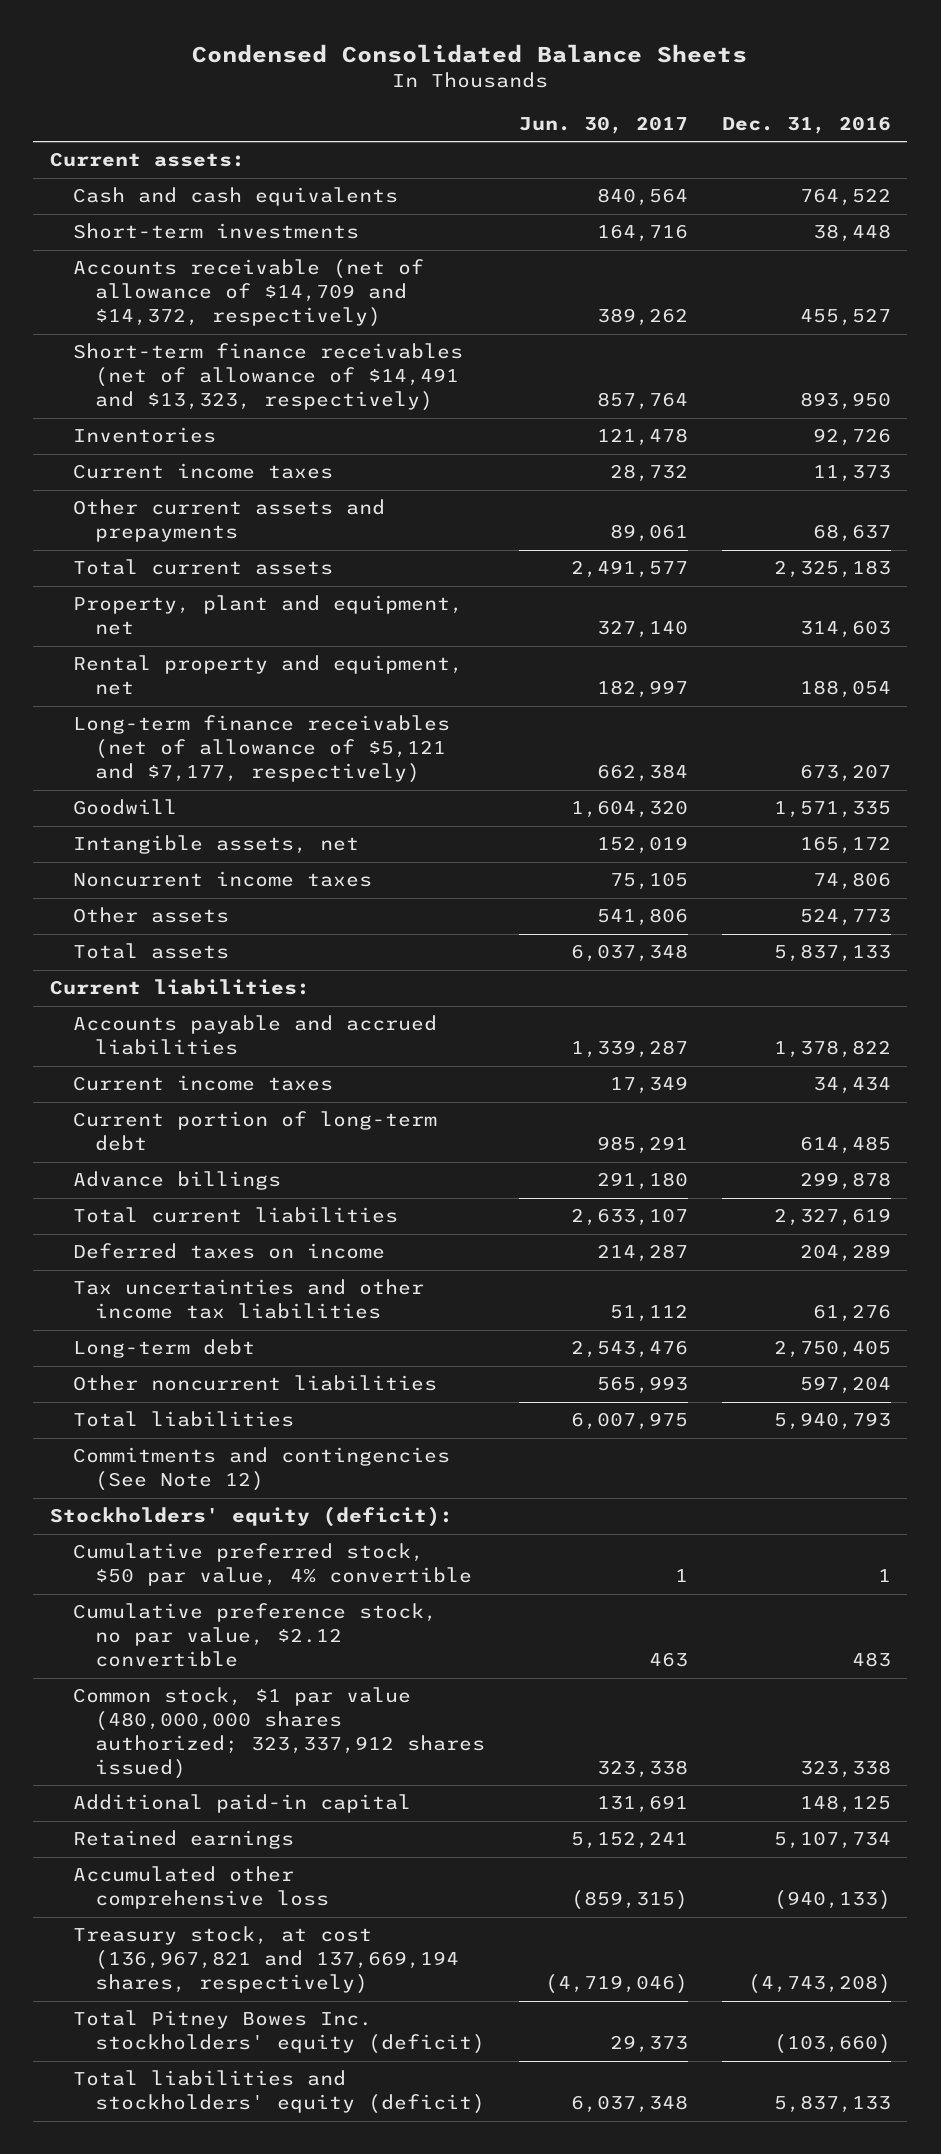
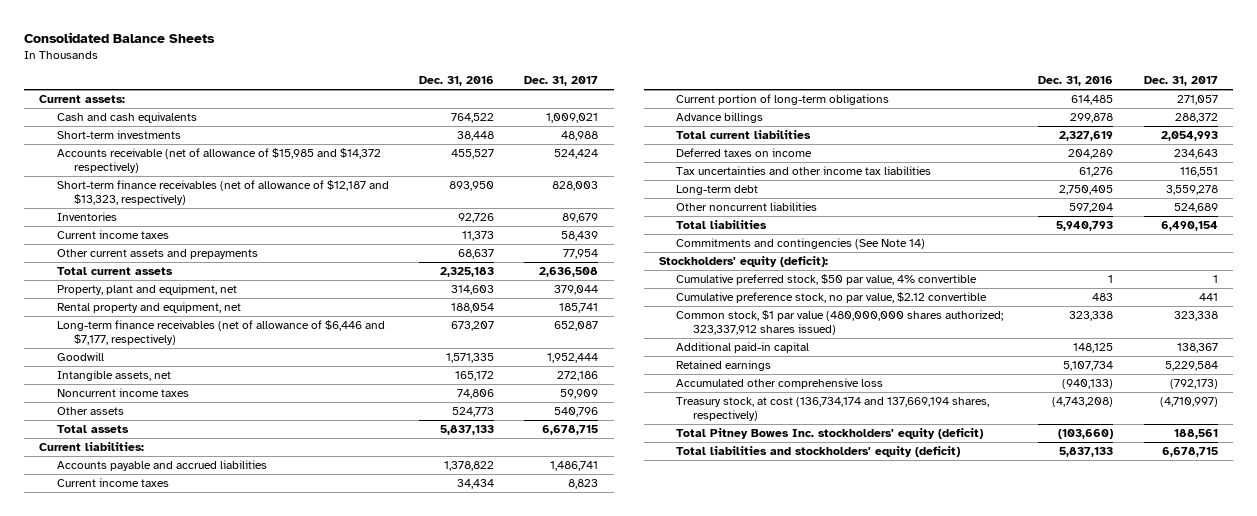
[192,43,748,63] Condensed Consolidated Balance Sheets -> [24,32,216,44] Consolidated Balance Sheets
[518,115,688,134] Jun. 30, 2017 -> none
none -> [524,76,599,87] Dec. 31, 2017
[72,259,424,328] Accounts receivable (net of allowance of $14,709 and $14,372, respectively) -> [56,148,381,174] Accounts receivable (net of allowance of $15,985 and $14,372 respectively)
[72,343,463,412] Short-term finance receivables (net of allowance of $14,491 and $13,323, respectively) -> [56,180,389,206] Short-term finance receivables (net of allowance of $12,187 and $13,323, respectively)
[72,715,450,784] Long-term finance receivables (net of allowance of $5,121 and $7,177, respectively) -> [56,320,385,346] Long-term finance receivables (net of allowance of $6,446 and $7,177, respectively)
[72,1111,437,1152] Current portion of long-term debt -> [675,94,889,106] Current portion of long-term obligations
[72,1447,450,1492] Commitments and contingencies (See Note 12) -> [675,238,925,250] Commitments and contingencies (See Note 14)
[72,1926,460,1995] Treasury stock, at cost (136,967,821 and 137,669,194 shares, respectively) -> [675,397,989,422] Treasury stock, at cost (136,734,174 and 137,669,194 shares, respectively)

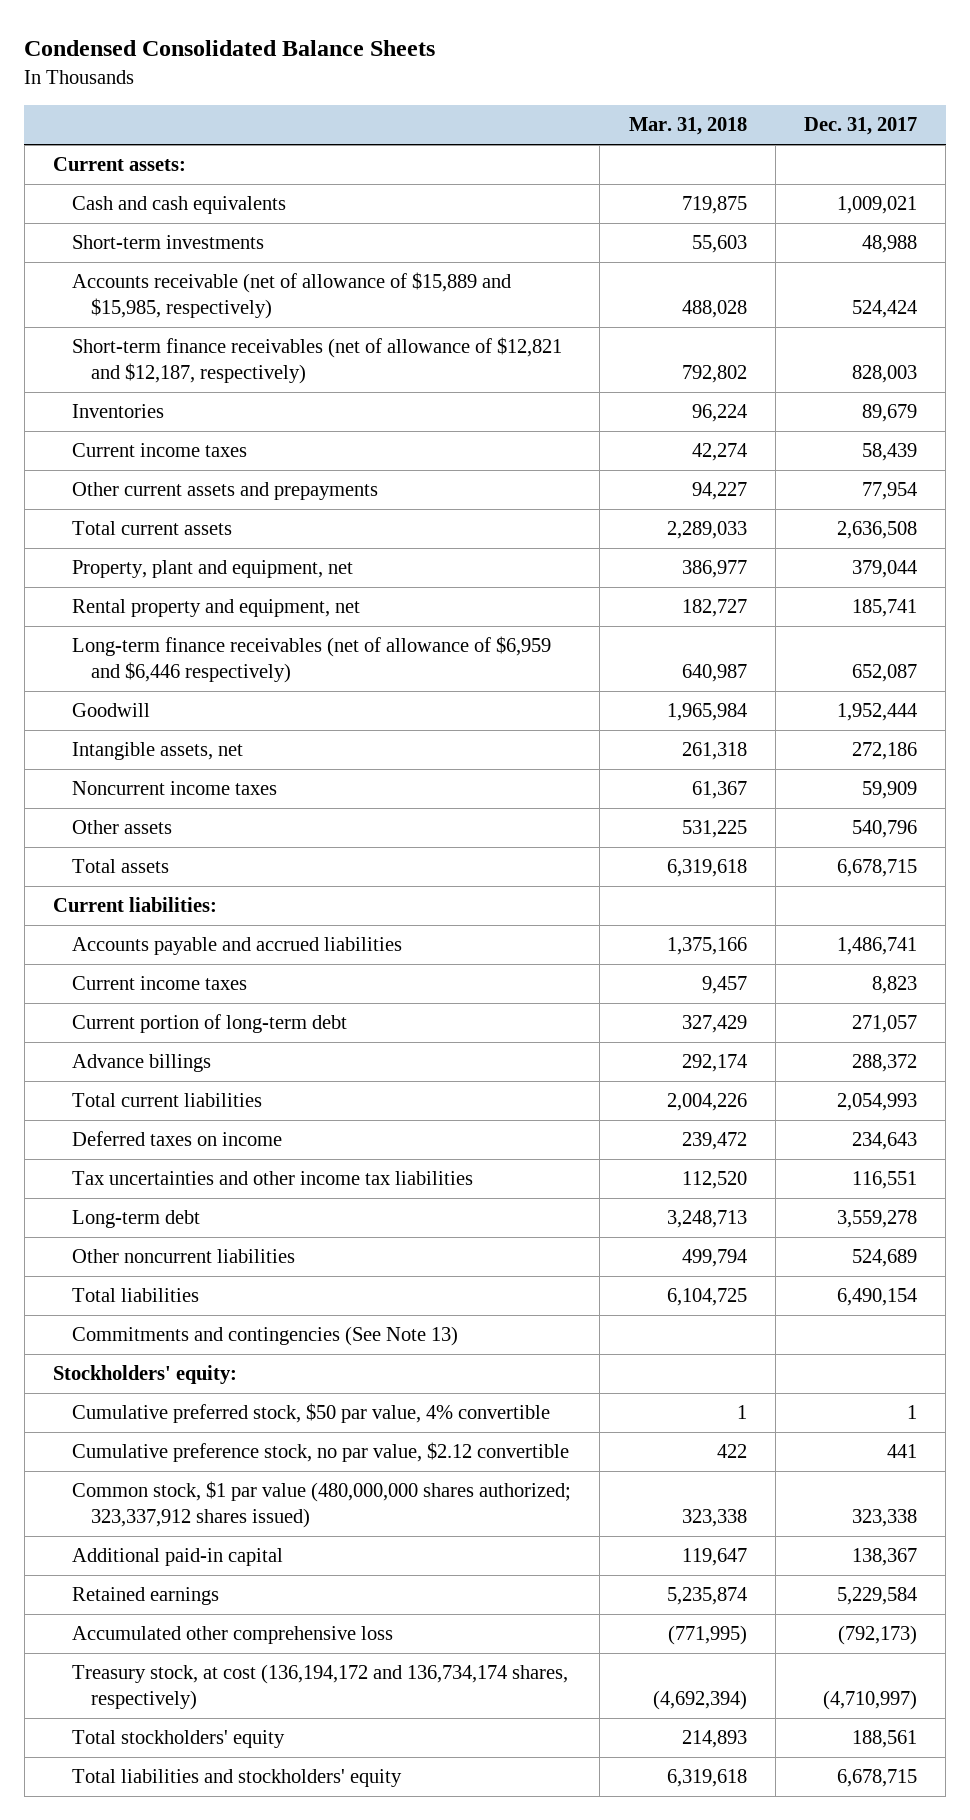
[24,32,216,44] Consolidated Balance Sheets -> [24,40,436,57] Condensed Consolidated Balance Sheets
[418,76,494,87] Dec. 31, 2016 -> none
none -> [628,117,747,136] Mar. 31, 2018
[56,148,381,174] Accounts receivable (net of allowance of $15,985 and $14,372 respectively) -> [72,272,512,319] Accounts receivable (net of allowance of $15,889 and $15,985, respectively)
[56,180,389,206] Short-term finance receivables (net of allowance of $12,187 and $13,323, respectively) -> [72,337,563,384] Short-term finance receivables (net of allowance of $12,821 and $12,187, respectively)
[56,320,385,346] Long-term finance receivables (net of allowance of $6,446 and $7,177, respectively) -> [72,636,552,683] Long-term finance receivables (net of allowance of $6,959 and $6,446 respectively)
[675,94,889,106] Current portion of long-term obligations -> [72,1014,348,1034] Current portion of long-term debt
[675,238,925,250] Commitments and contingencies (See Note 14) -> [72,1326,459,1347] Commitments and contingencies (See Note 13)
[658,256,828,268] Stockholders' equity (deficit): -> [53,1365,238,1385] Stockholders' equity:
[675,397,989,422] Treasury stock, at cost (136,734,174 and 137,669,194 shares, respectively) -> [72,1664,569,1710] Treasury stock, at cost (136,194,172 and 136,734,174 shares, respectively)
[675,428,983,440] Total Pitney Bowes Inc. stockholders' equity (deficit) -> [72,1730,286,1749] Total stockholders' equity
[675,446,960,458] Total liabilities and stockholders' equity (deficit) -> [72,1769,403,1788] Total liabilities and stockholders' equity

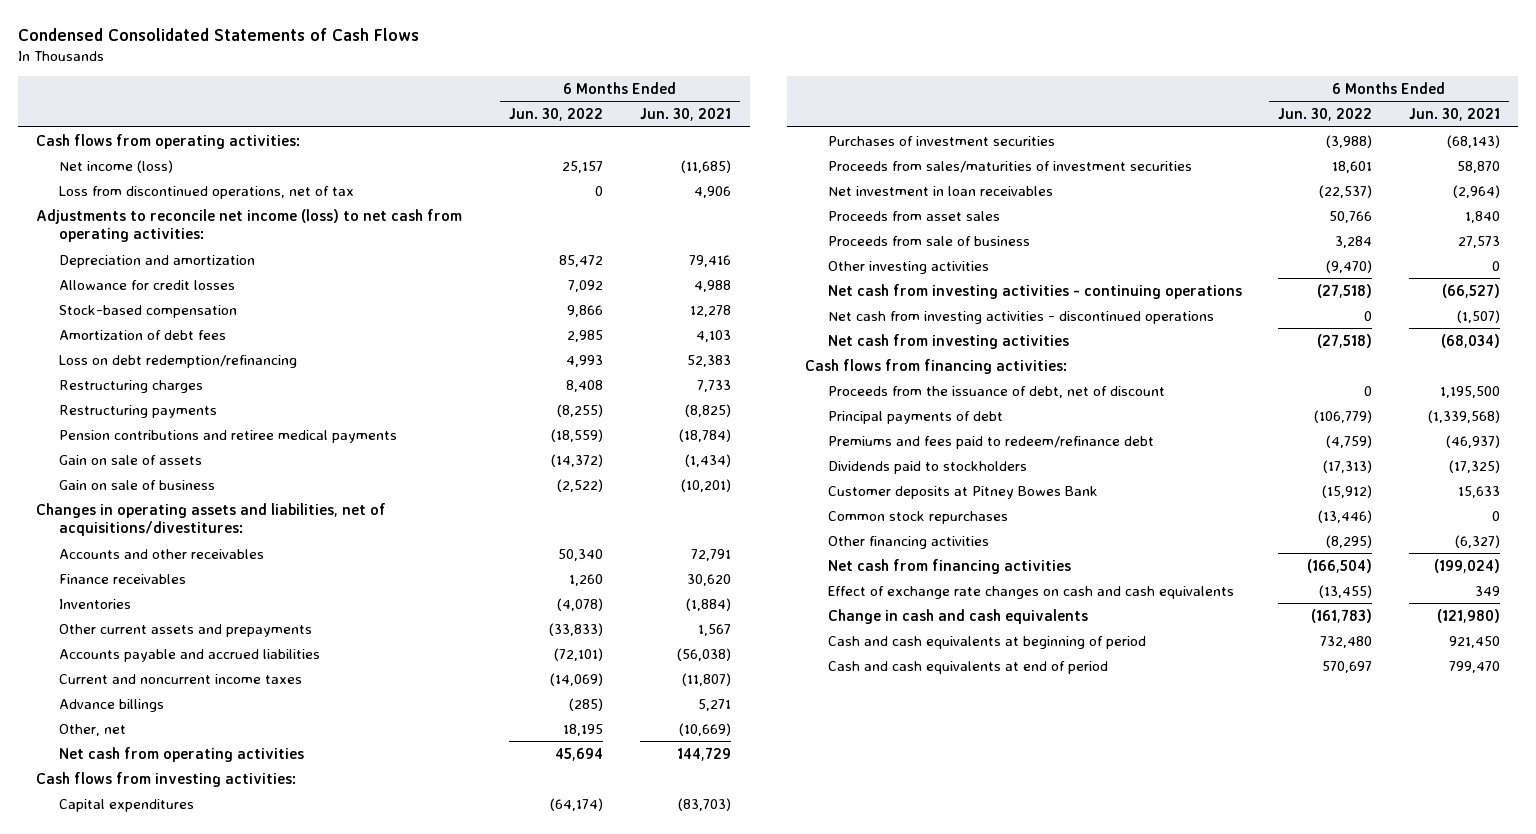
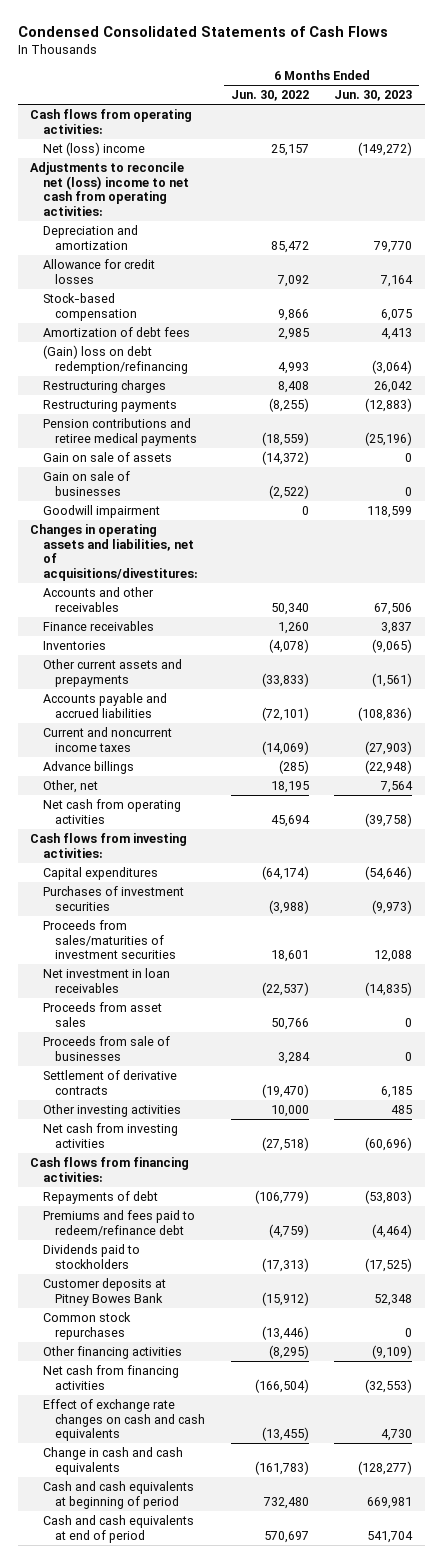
[640,108,732,122] Jun. 30, 2021 -> none
none -> [334,90,413,102] Jun. 30, 2023
[58,185,354,199] Loss from discontinued operations, net of tax -> none
[58,159,173,173] Net income (loss) -> [42,141,145,156] Net (loss) income
[36,208,463,243] Adjustments to reconcile net income (loss) to net cash from operating activities: -> [30,161,189,217] Adjustments to reconcile net (loss) income to net cash from operating activities:
[58,354,297,368] Loss on debt redemption/refinancing -> [42,344,188,374] (Gain) loss on debt redemption/refinancing
[58,479,215,490] Gain on sale of business -> [42,470,130,496] Gain on sale of businesses
none -> [42,504,160,518] Goodwill impairment
[827,283,1242,299] Net cash from investing activities - continuing operations -> none
[827,310,1214,324] Net cash from investing activities - discontinued operations -> none
[827,235,1030,246] Proceeds from sale of business -> [42,1035,170,1061] Proceeds from sale of businesses
none -> [42,1069,177,1095] Settlement of derivative contracts
[1326,259,1373,273] (9,470) -> [270,1104,309,1117] 10,000
[827,385,1165,398] Proceeds from the issuance of debt, net of discount -> none
[827,410,1003,424] Principal payments of debt -> [42,1190,158,1204] Repayments of debt

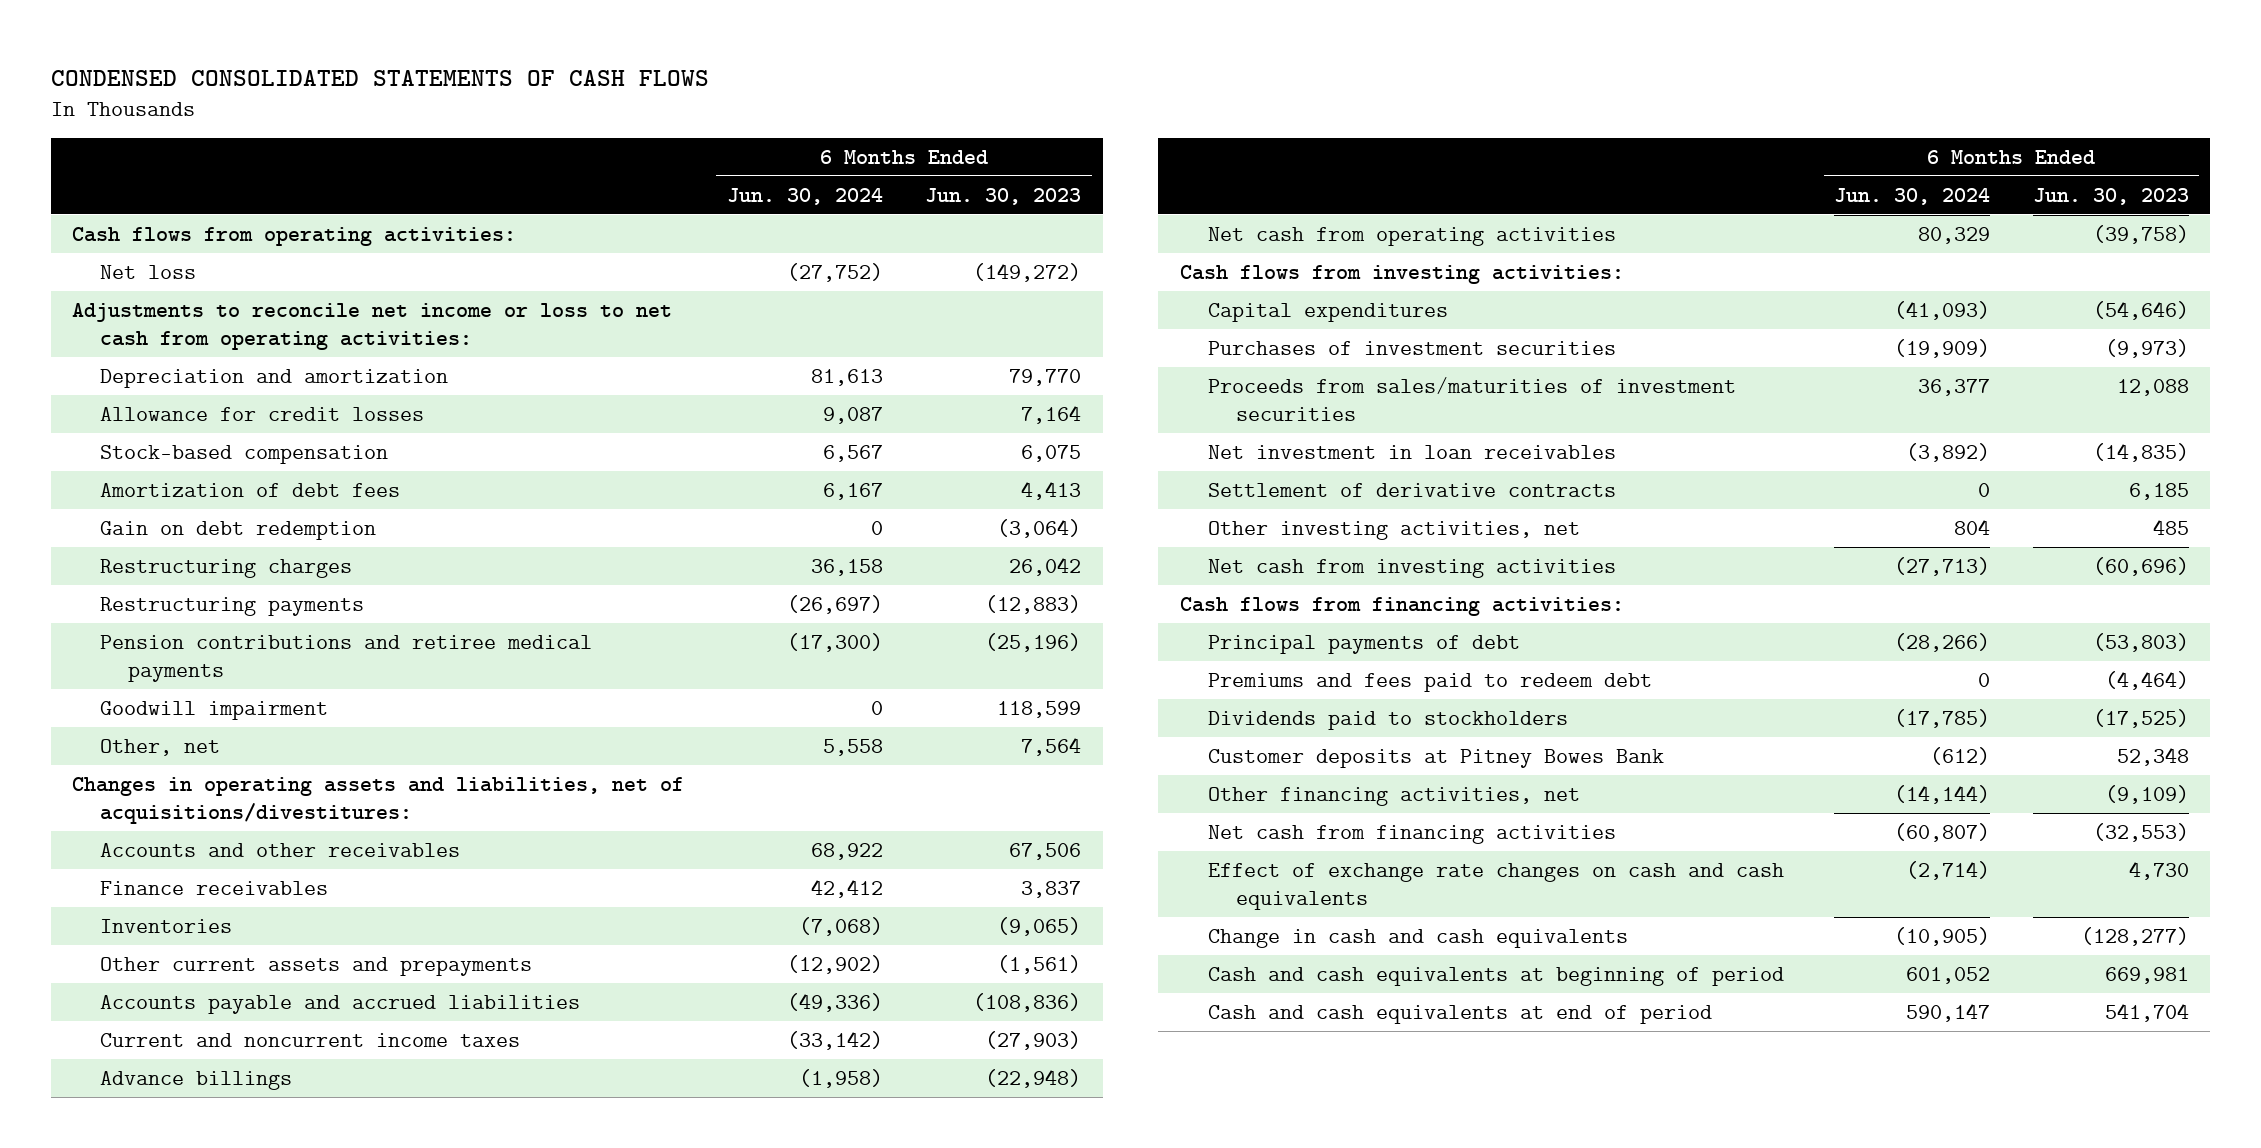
[17,26,388,38] Condensed Consolidated Statements of Cash Flows -> [51,69,710,86] CONDENSED CONSOLIDATED STATEMENTS OF CASH FLOWS
[230,90,309,102] Jun. 30, 2022 -> none
none -> [726,187,883,205] Jun. 30, 2024
[42,141,145,156] Net (loss) income -> [100,264,197,279] Net loss
[30,161,189,217] Adjustments to reconcile net (loss) income to net cash from operating activities: -> [72,302,673,351] Adjustments to reconcile net income or loss to net cash from operating activities:
[42,344,188,374] (Gain) loss on debt redemption/refinancing -> [100,520,377,540] Gain on debt redemption
[42,451,172,462] Gain on sale of assets -> none
[42,470,130,496] Gain on sale of businesses -> none
[42,779,98,793] Other, net -> [100,738,221,756] Other, net
[42,1001,162,1027] Proceeds from asset sales -> none
[42,1035,170,1061] Proceeds from sale of businesses -> none
[42,1103,181,1117] Other investing activities -> [1207,520,1580,540] Other investing activities, net
[42,1190,158,1204] Repayments of debt -> [1207,634,1520,654] Principal payments of debt
[42,1209,195,1236] Premiums and fees paid to redeem/refinance debt -> [1207,672,1652,692] Premiums and fees paid to redeem debt
[42,1311,131,1340] Common stock repurchases -> none
[42,1345,182,1359] Other financing activities -> [1207,786,1580,806] Other financing activities, net

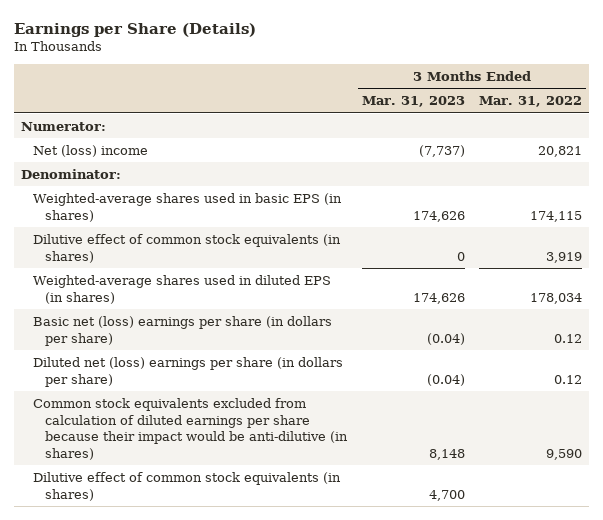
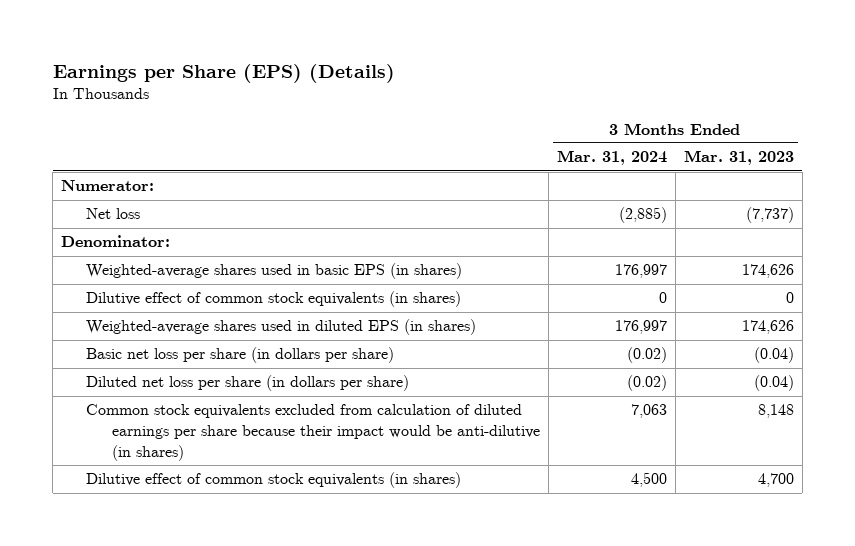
[13,22,256,37] Earnings per Share (Details) -> [52,63,395,83] Earnings per Share (EPS) (Details)
[478,96,582,108] Mar. 31, 2022 -> none
none -> [556,150,667,166] Mar. 31, 2024
[33,144,149,157] Net (loss) income -> [86,208,141,220] Net loss
[33,315,333,346] Basic net (loss) earnings per share (in dollars per share) -> [86,347,395,364] Basic net loss per share (in dollars per share)
[33,356,344,387] Diluted net (loss) earnings per share (in dollars per share) -> [86,375,410,392] Diluted net loss per share (in dollars per share)

